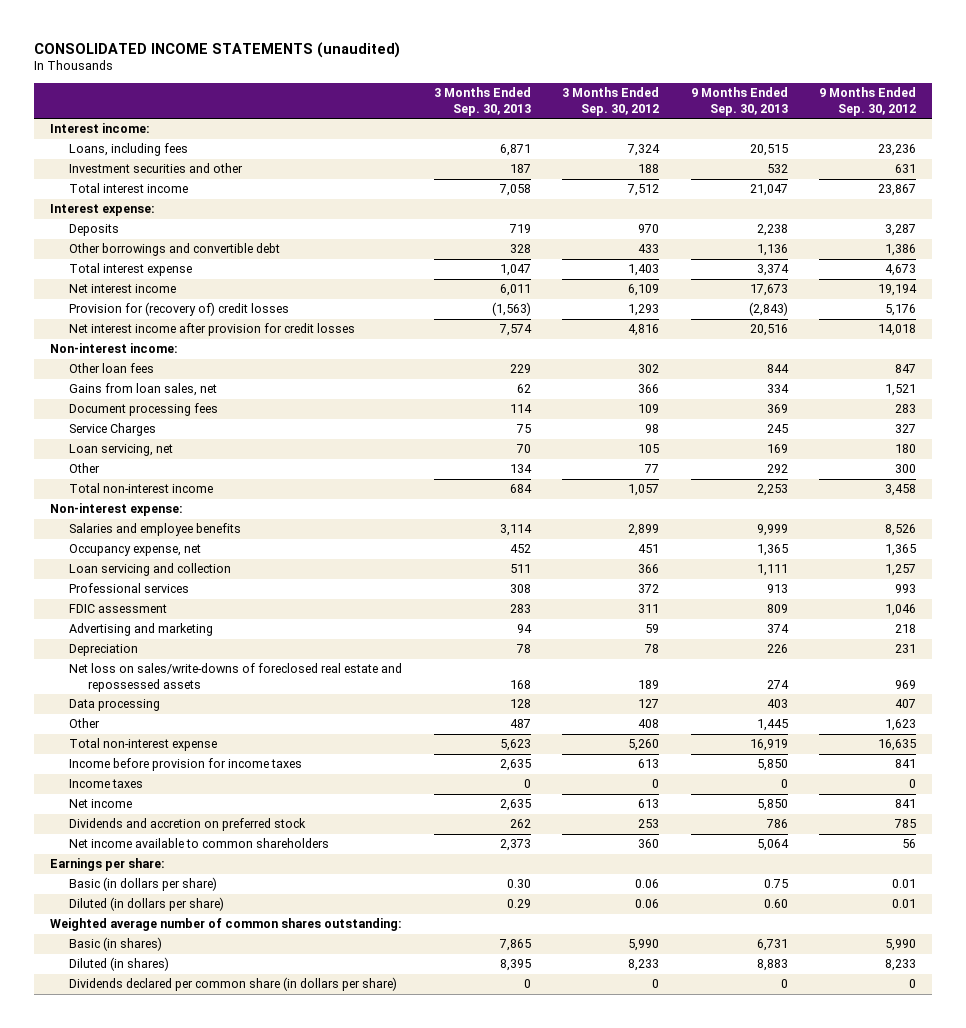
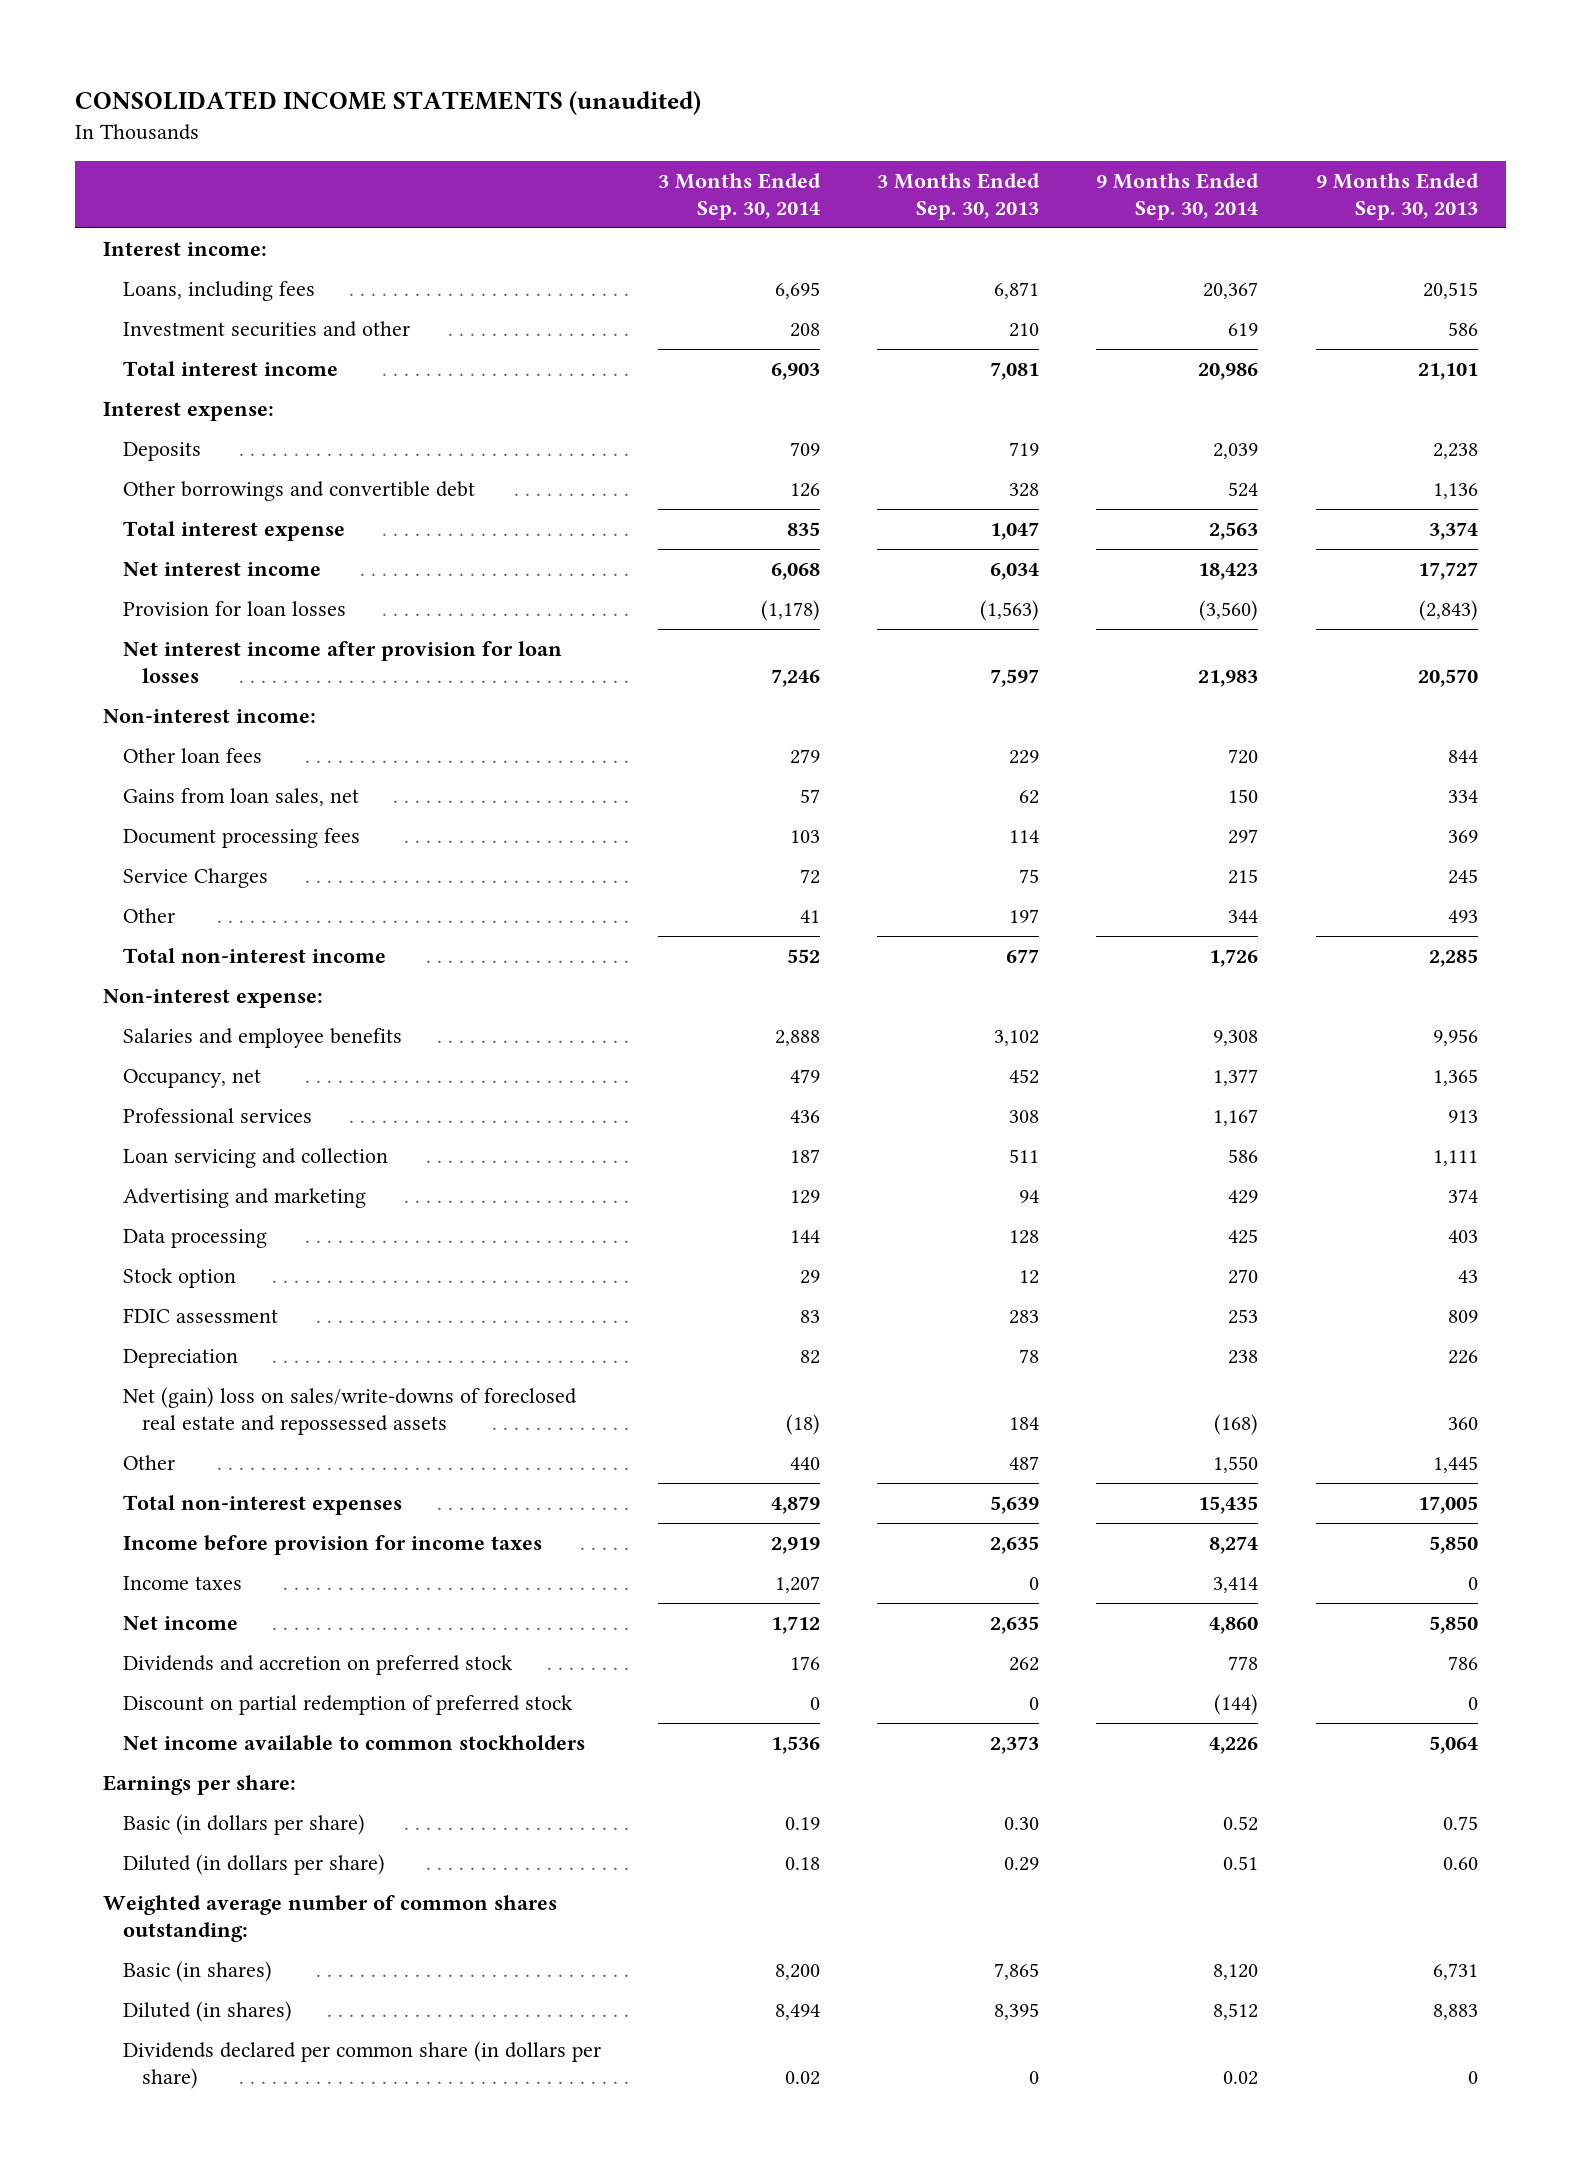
[562,87,660,116] 3 Months Ended Sep. 30, 2012 -> none
[819,87,917,116] 9 Months Ended Sep. 30, 2012 -> none
none -> [658,172,822,220] 3 Months Ended Sep. 30, 2014
none -> [1096,172,1260,220] 9 Months Ended Sep. 30, 2014
[509,164,531,174] 187 -> [1009,323,1040,338] 210
[766,164,788,174] 532 -> [1447,322,1478,337] 586
[498,184,531,197] 7,058 -> [990,362,1040,381] 7,081
[749,184,788,197] 21,047 -> [1417,363,1478,381] 21,101
[499,284,531,297] 6,011 -> [990,563,1040,581] 6,034
[749,284,788,297] 17,673 -> [1417,562,1478,581] 17,727
[69,302,290,317] Provision for (recovery of) credit losses -> [122,601,346,617] Provision for loan losses
[69,323,356,337] Net interest income after provision for credit losses -> [122,641,562,684] Net interest income after provision for loan losses
[498,324,532,337] 7,574 -> [990,669,1040,688] 7,597
[749,324,788,337] 20,516 -> [1417,669,1478,688] 20,570
[69,444,174,457] Loan servicing, net -> none
[509,464,532,474] 134 -> [1009,909,1040,924] 197
[766,464,788,474] 292 -> [1447,910,1478,924] 493
[509,484,532,494] 684 -> [1006,949,1040,964] 677
[756,484,788,497] 2,253 -> [1428,949,1478,968] 2,285
[499,524,532,537] 3,114 -> [994,1030,1040,1047] 3,102
[756,524,788,537] 9,999 -> [1432,1029,1478,1047] 9,956
[69,544,202,557] Occupancy expense, net -> [122,1069,261,1089] Occupancy, net
[69,563,232,577] Loan servicing and collection -> [122,1148,388,1169] Loan servicing and collection
[69,663,403,693] Net loss on sales/write-downs of foreclosed real estate and repossessed assets -> none
none -> [122,1268,236,1289] Stock option
[69,604,168,614] FDIC assessment -> [122,1308,278,1324] FDIC assessment
[69,644,139,657] Depreciation -> [122,1349,238,1369] Depreciation
none -> [122,1387,577,1436] Net (gain) loss on sales/write-downs of foreclosed real estate and repossessed assets
[69,738,218,752] Total non-interest expense -> [122,1495,402,1516] Total non-interest expenses
[499,739,531,752] 5,623 -> [990,1496,1040,1515] 5,639
[749,739,788,752] 16,919 -> [1417,1496,1478,1515] 17,005
none -> [122,1695,573,1716] Discount on partial redemption of preferred stock
[69,838,330,849] Net income available to common shareholders -> [122,1735,585,1752] Net income available to common stockholders

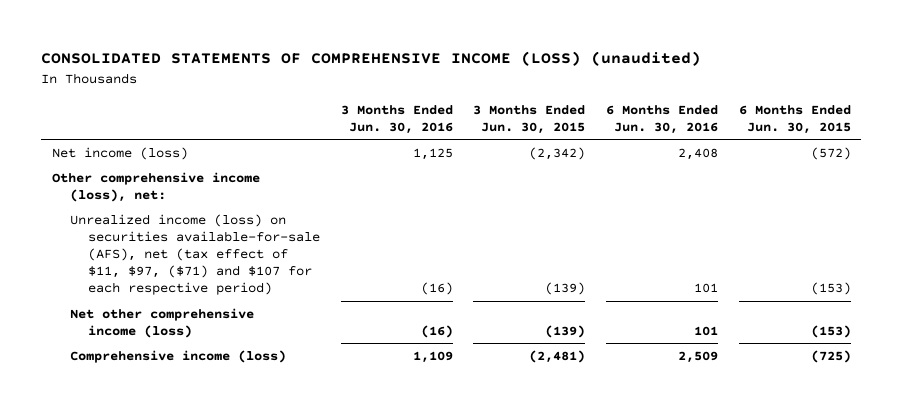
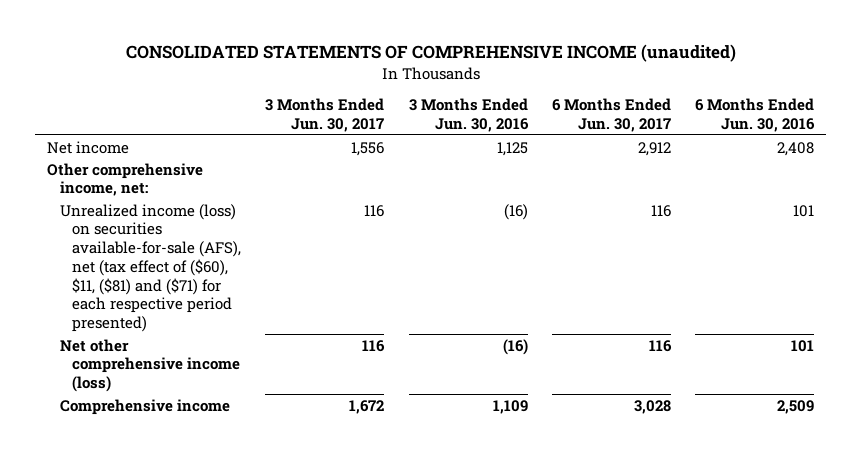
[41,51,702,67] CONSOLIDATED STATEMENTS OF COMPREHENSIVE INCOME (LOSS) (unaudited) -> [125,44,736,63] CONSOLIDATED STATEMENTS OF COMPREHENSIVE INCOME (unaudited)
[473,104,586,134] 3 Months Ended Jun. 30, 2015 -> none
[738,104,851,134] 6 Months Ended Jun. 30, 2015 -> none
none -> [265,98,385,132] 3 Months Ended Jun. 30, 2017
none -> [551,98,671,132] 6 Months Ended Jun. 30, 2017
[51,146,188,160] Net income (loss) -> [47,140,130,154] Net income
[51,171,260,202] Other comprehensive income (loss), net: -> [47,162,204,197] Other comprehensive income, net:
[69,213,320,296] Unrealized income (loss) on securities available-for-sale (AFS), net (tax effect of $11, $97, ($71) and $107 for each respective period) -> [59,203,241,333] Unrealized income (loss) on securities available-for-sale (AFS), net (tax effect of ($60), $11, ($81) and ($71) for each respective period presented)
[69,349,286,363] Comprehensive income (loss) -> [59,398,230,415] Comprehensive income

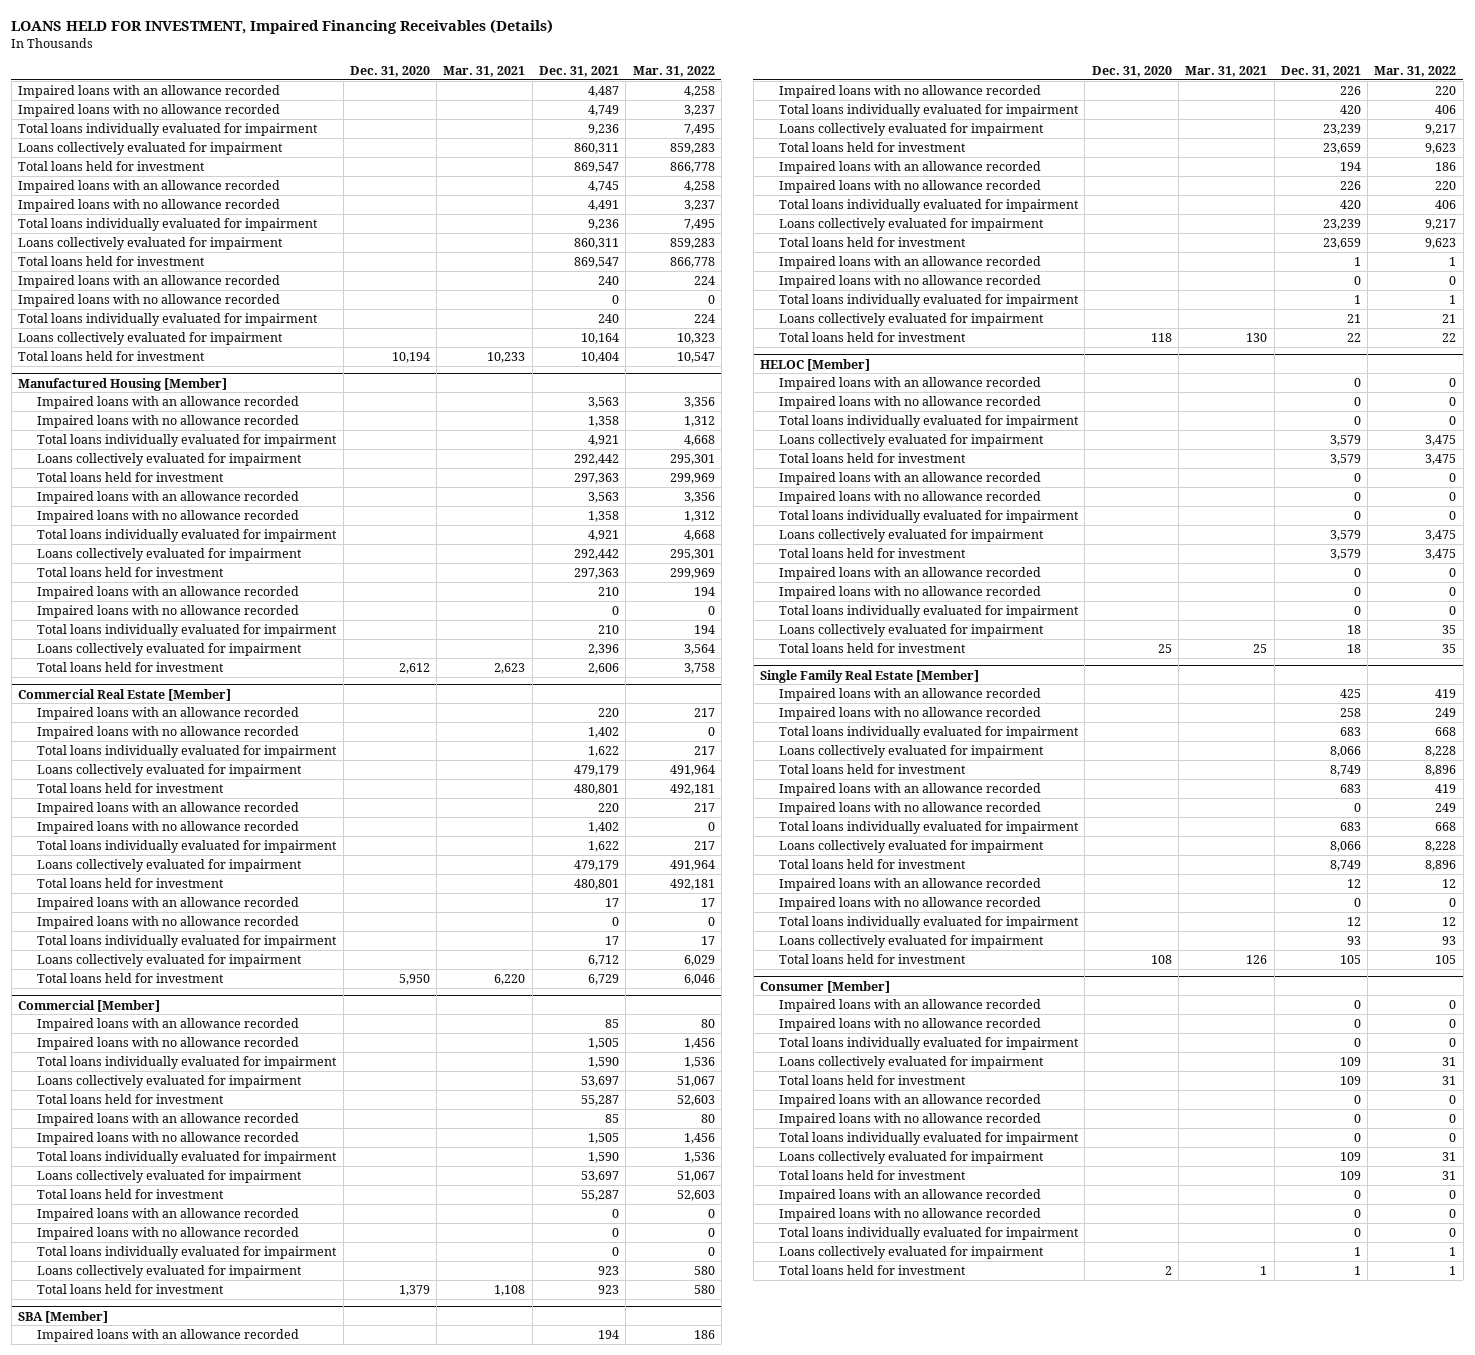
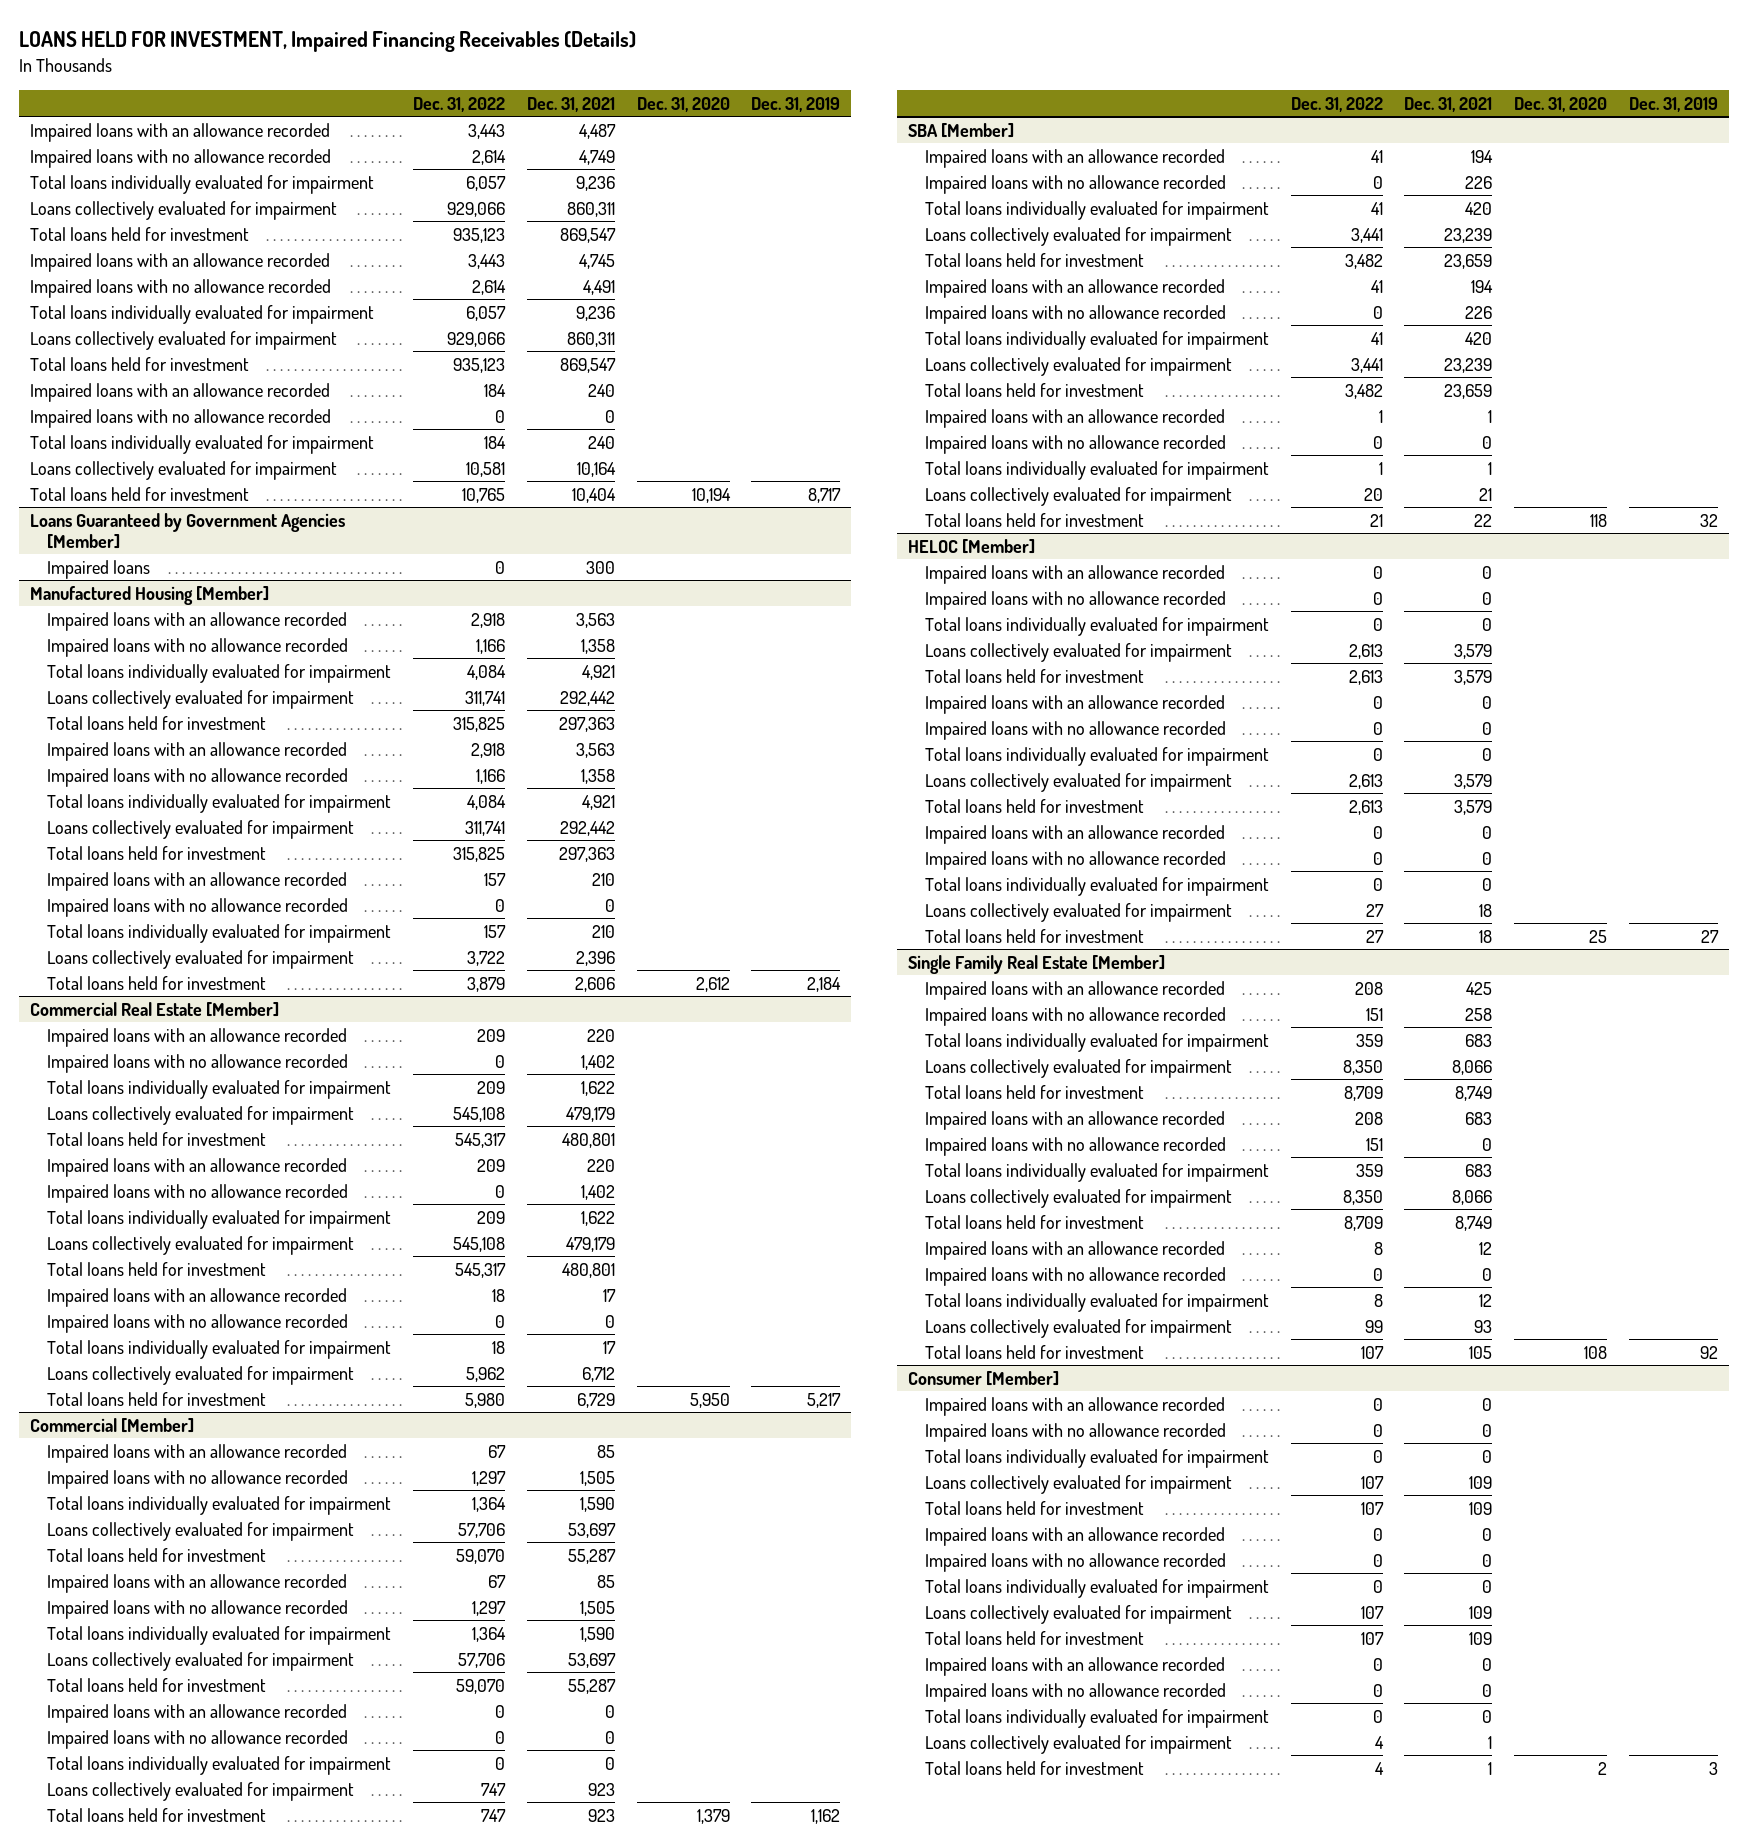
[443,65,526,77] Mar. 31, 2021 -> none
[632,65,715,77] Mar. 31, 2022 -> none
none -> [412,96,505,112] Dec. 31, 2022
none -> [751,96,841,112] Dec. 31, 2019
none -> [29,512,345,549] Loans Guaranteed by Government Agencies [Member]
none -> [46,559,150,579] Impaired loans

